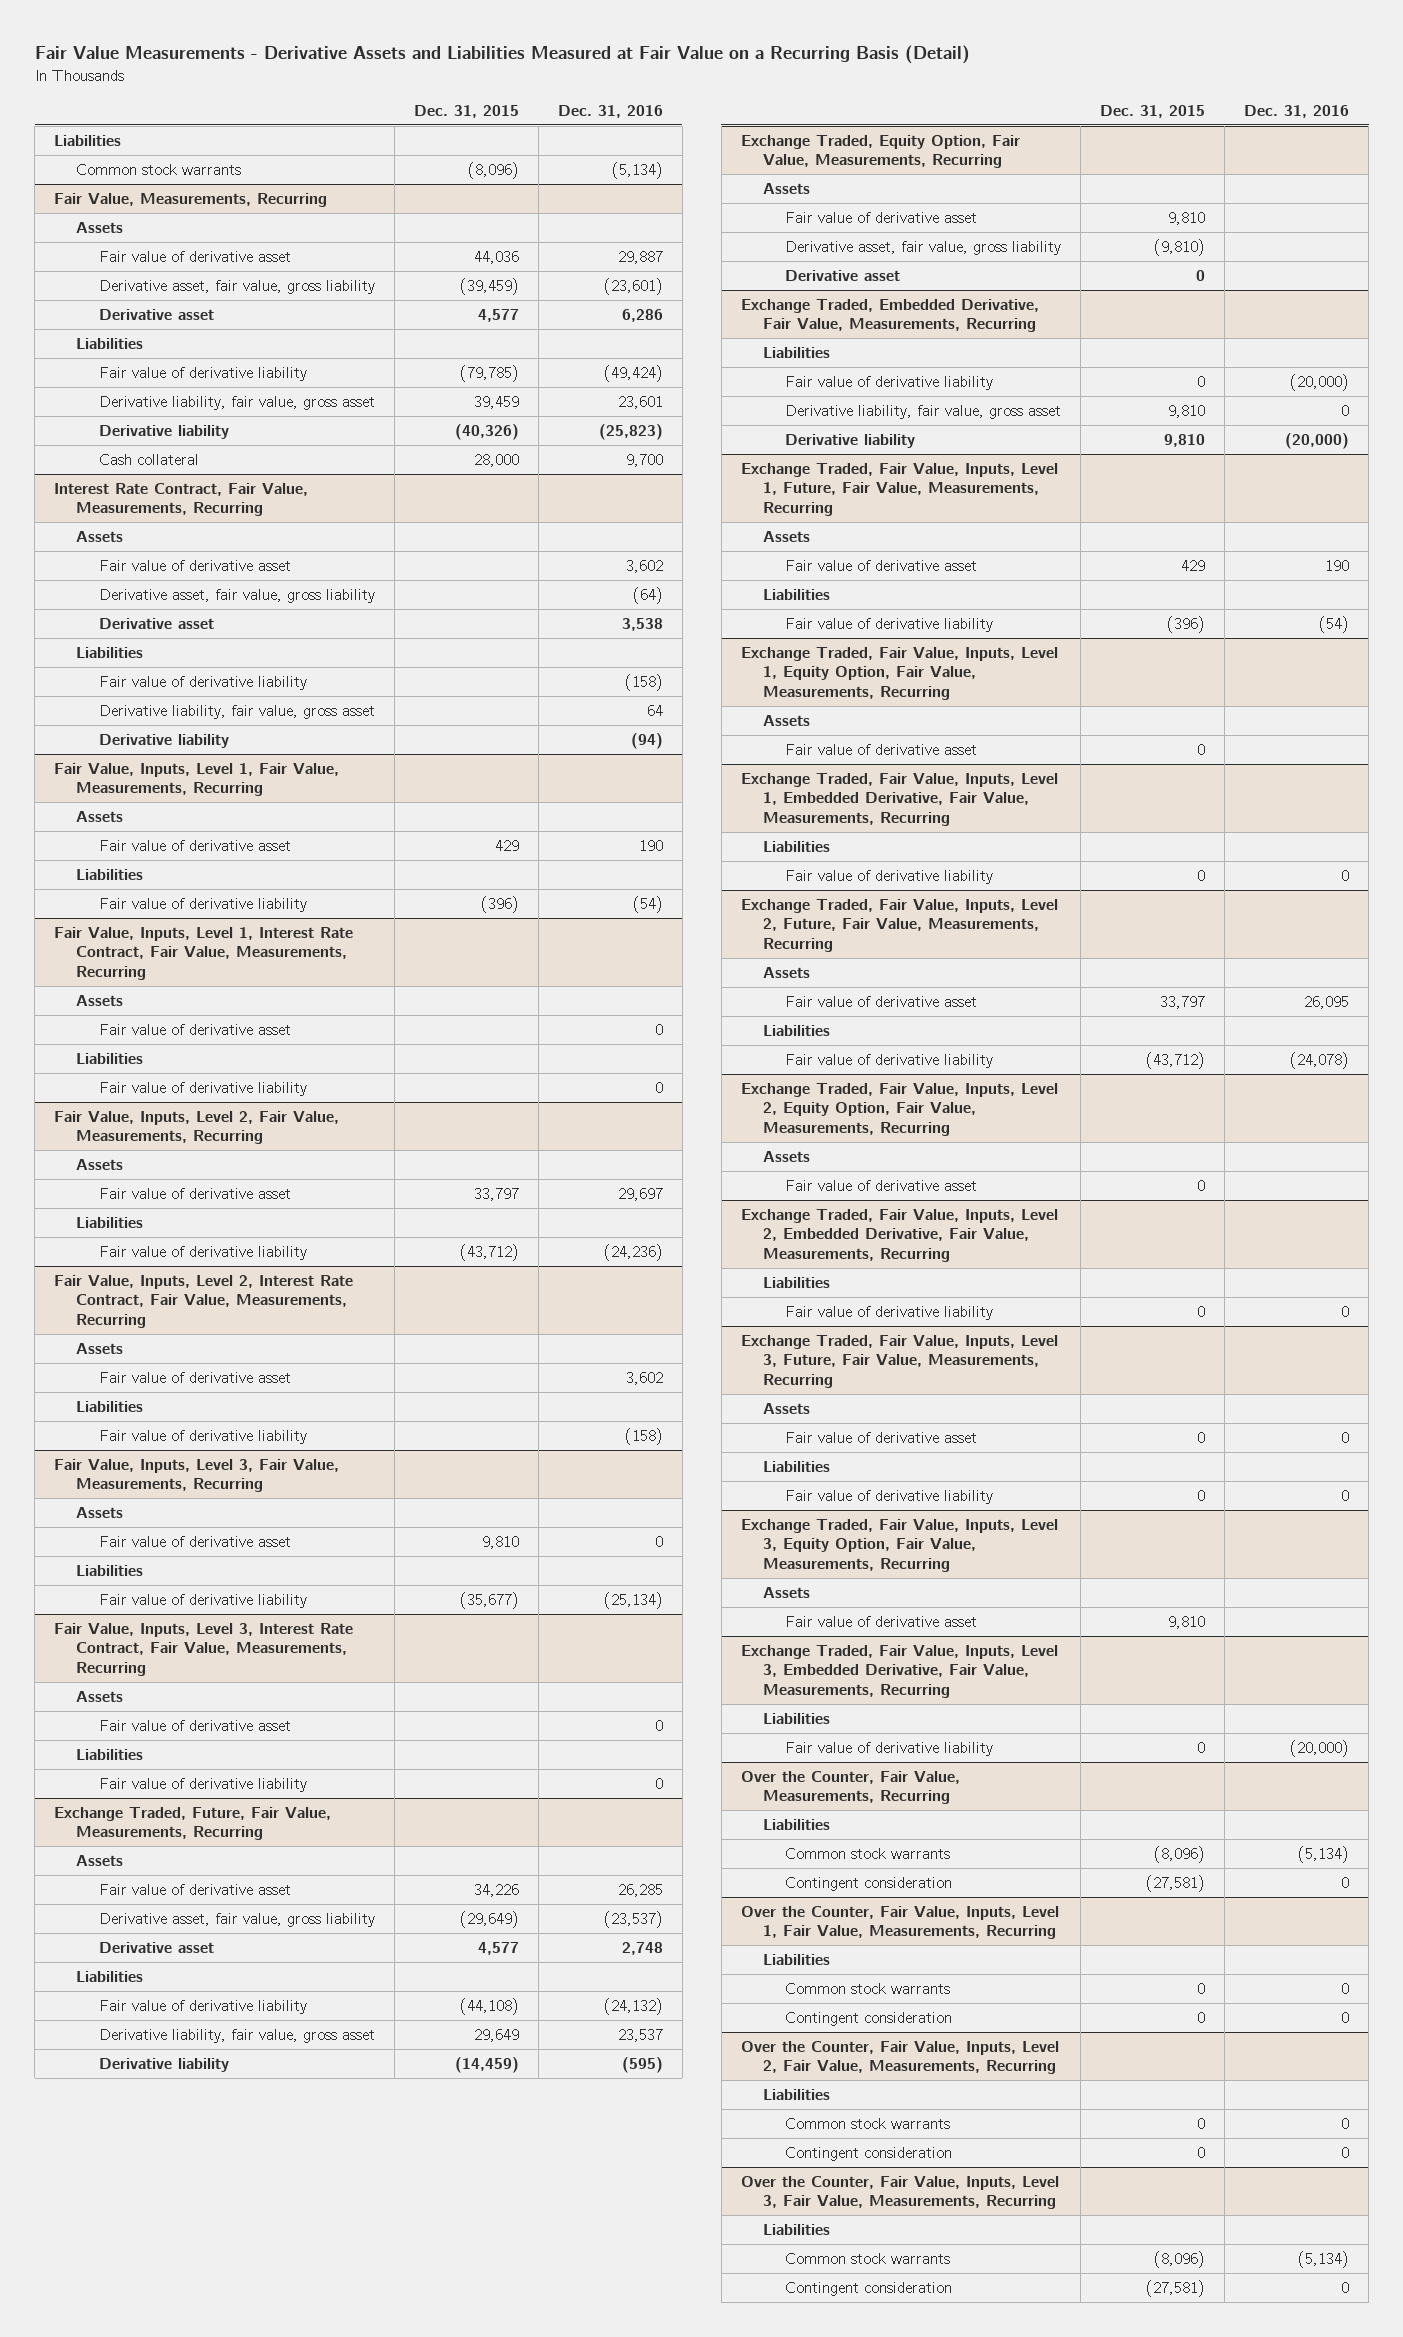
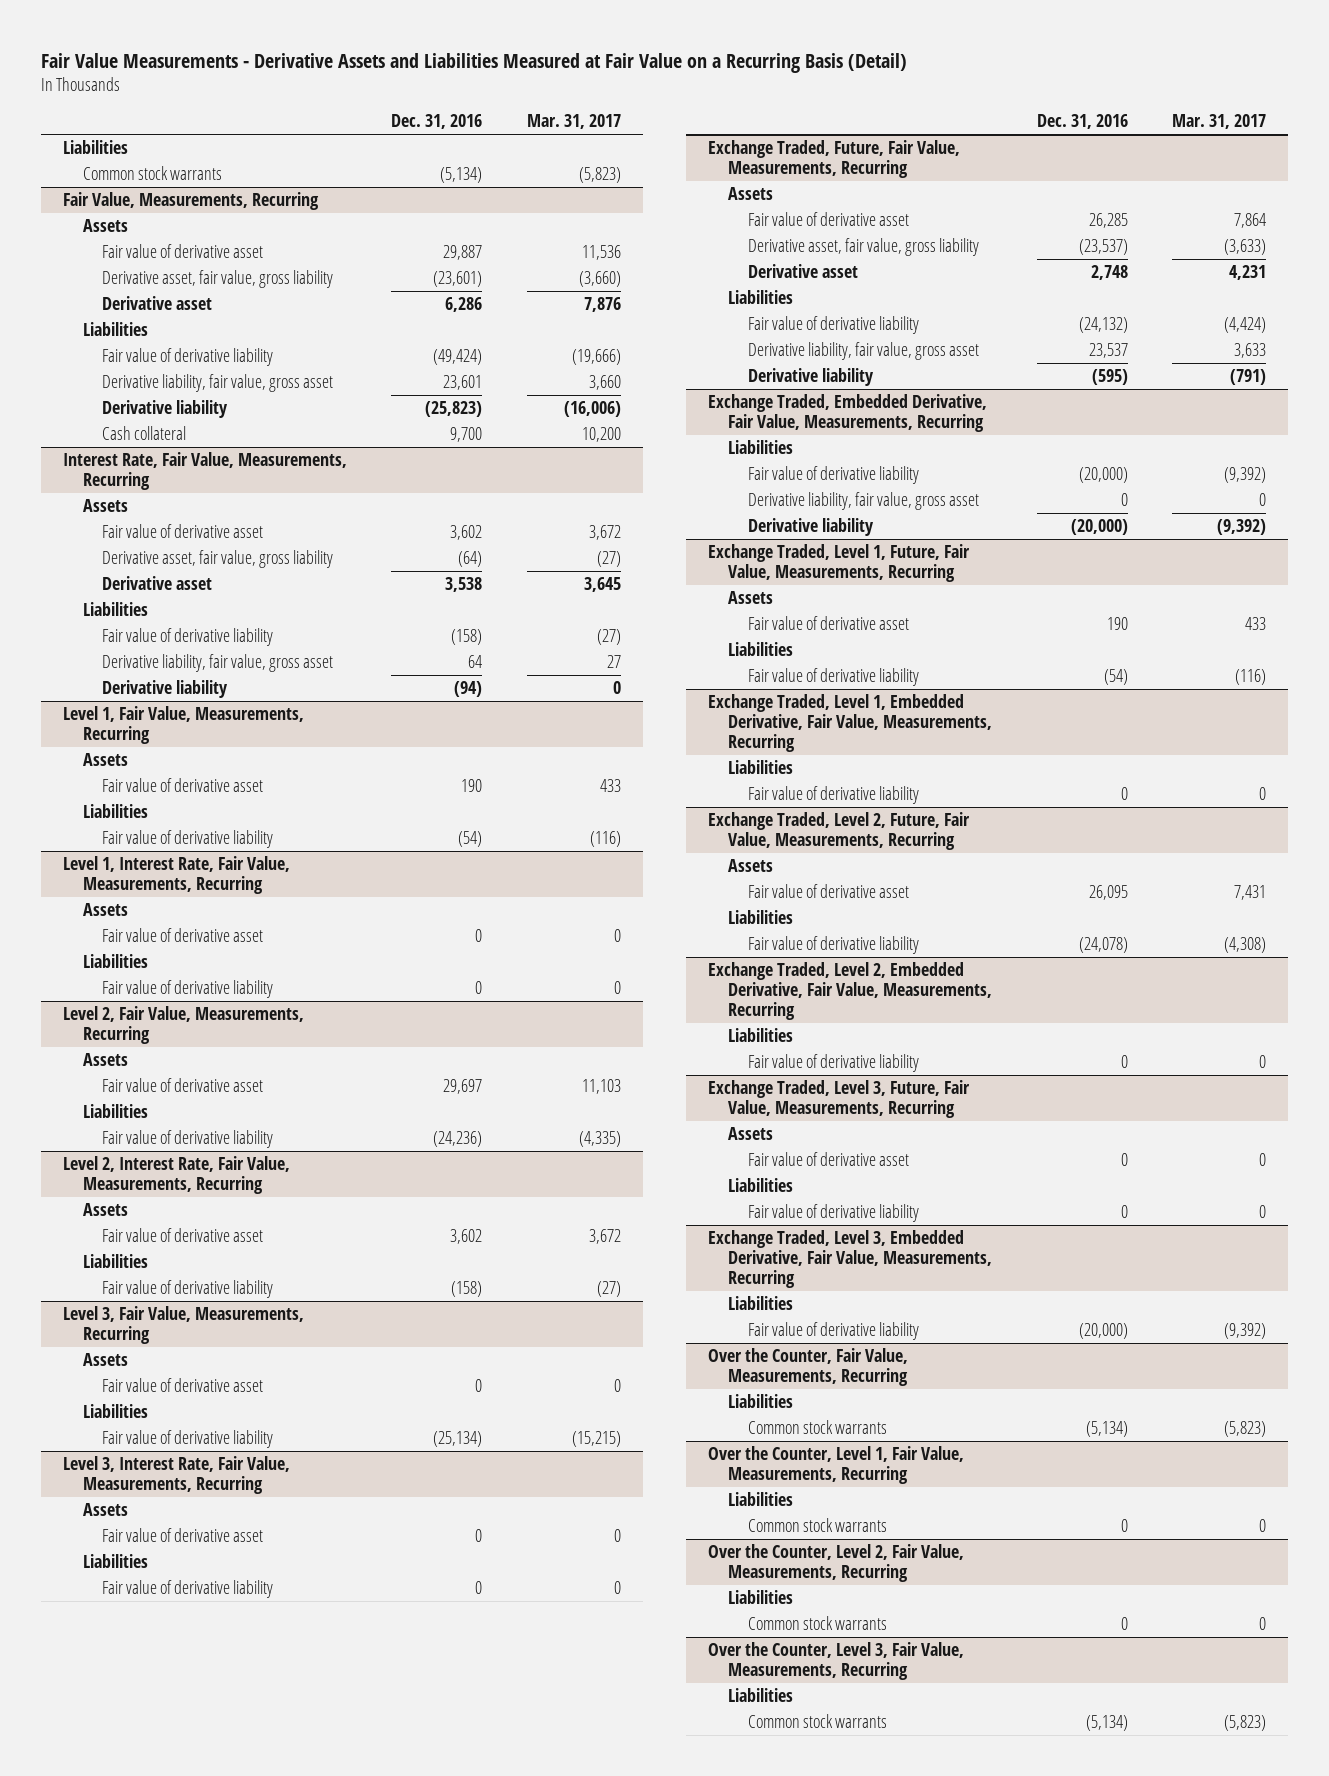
[413,105,519,119] Dec. 31, 2015 -> none
none -> [526,114,621,130] Mar. 31, 2017
[54,482,309,517] Interest Rate Contract, Fair Value, Measurements, Recurring -> [62,452,347,491] Interest Rate, Fair Value, Measurements, Recurring
[54,762,340,797] Fair Value, Inputs, Level 1, Fair Value, Measurements, Recurring -> [62,706,304,745] Level 1, Fair Value, Measurements, Recurring
[54,926,354,981] Fair Value, Inputs, Level 1, Interest Rate Contract, Fair Value, Measurements, Recurring -> [62,856,290,895] Level 1, Interest Rate, Fair Value, Measurements, Recurring
[54,1110,340,1145] Fair Value, Inputs, Level 2, Fair Value, Measurements, Recurring -> [62,1006,304,1045] Level 2, Fair Value, Measurements, Recurring
[54,1274,354,1329] Fair Value, Inputs, Level 2, Interest Rate Contract, Fair Value, Measurements, Recurring -> [62,1156,290,1195] Level 2, Interest Rate, Fair Value, Measurements, Recurring
[54,1458,340,1493] Fair Value, Inputs, Level 3, Fair Value, Measurements, Recurring -> [62,1306,304,1345] Level 3, Fair Value, Measurements, Recurring
[54,1622,354,1677] Fair Value, Inputs, Level 3, Interest Rate Contract, Fair Value, Measurements, Recurring -> [62,1456,290,1495] Level 3, Interest Rate, Fair Value, Measurements, Recurring
[740,134,1020,169] Exchange Traded, Equity Option, Fair Value, Measurements, Recurring -> none
[763,182,811,194] Assets -> none
[785,211,978,223] Fair value of derivative asset -> none
[785,240,1062,255] Derivative asset, fair value, gross liability -> none
[785,269,901,281] Derivative asset -> none
[740,462,1058,517] Exchange Traded, Fair Value, Inputs, Level 1, Future, Fair Value, Measurements, Recurring -> [708,544,971,583] Exchange Traded, Level 1, Future, Fair Value, Measurements, Recurring
[740,646,1058,701] Exchange Traded, Fair Value, Inputs, Level 1, Equity Option, Fair Value, Measurements, Recurring -> none
[763,714,811,726] Assets -> none
[785,743,978,755] Fair value of derivative asset -> none
[740,772,1058,827] Exchange Traded, Fair Value, Inputs, Level 1, Embedded Derivative, Fair Value, Measurements, Recurring -> [708,694,992,753] Exchange Traded, Level 1, Embedded Derivative, Fair Value, Measurements, Recurring
[740,898,1058,953] Exchange Traded, Fair Value, Inputs, Level 2, Future, Fair Value, Measurements, Recurring -> [708,812,971,851] Exchange Traded, Level 2, Future, Fair Value, Measurements, Recurring
[740,1082,1058,1137] Exchange Traded, Fair Value, Inputs, Level 2, Equity Option, Fair Value, Measurements, Recurring -> none
[763,1150,811,1162] Assets -> none
[785,1179,978,1191] Fair value of derivative asset -> none
[740,1208,1058,1263] Exchange Traded, Fair Value, Inputs, Level 2, Embedded Derivative, Fair Value, Measurements, Recurring -> [708,962,992,1021] Exchange Traded, Level 2, Embedded Derivative, Fair Value, Measurements, Recurring
[740,1334,1058,1389] Exchange Traded, Fair Value, Inputs, Level 3, Future, Fair Value, Measurements, Recurring -> [708,1080,971,1119] Exchange Traded, Level 3, Future, Fair Value, Measurements, Recurring
[740,1518,1058,1573] Exchange Traded, Fair Value, Inputs, Level 3, Equity Option, Fair Value, Measurements, Recurring -> none
[763,1586,811,1598] Assets -> none
[785,1615,978,1627] Fair value of derivative asset -> none
[740,1644,1058,1699] Exchange Traded, Fair Value, Inputs, Level 3, Embedded Derivative, Fair Value, Measurements, Recurring -> [708,1230,992,1289] Exchange Traded, Level 3, Embedded Derivative, Fair Value, Measurements, Recurring
[785,1876,953,1891] Contingent consideration -> none
[740,1905,1059,1940] Over the Counter, Fair Value, Inputs, Level 1, Fair Value, Measurements, Recurring -> [708,1446,965,1485] Over the Counter, Level 1, Fair Value, Measurements, Recurring
[785,2011,953,2026] Contingent consideration -> none
[740,2040,1059,2075] Over the Counter, Fair Value, Inputs, Level 2, Fair Value, Measurements, Recurring -> [708,1544,965,1583] Over the Counter, Level 2, Fair Value, Measurements, Recurring
[785,2146,953,2161] Contingent consideration -> none
[740,2175,1059,2210] Over the Counter, Fair Value, Inputs, Level 3, Fair Value, Measurements, Recurring -> [708,1642,965,1681] Over the Counter, Level 3, Fair Value, Measurements, Recurring
[785,2281,953,2296] Contingent consideration -> none

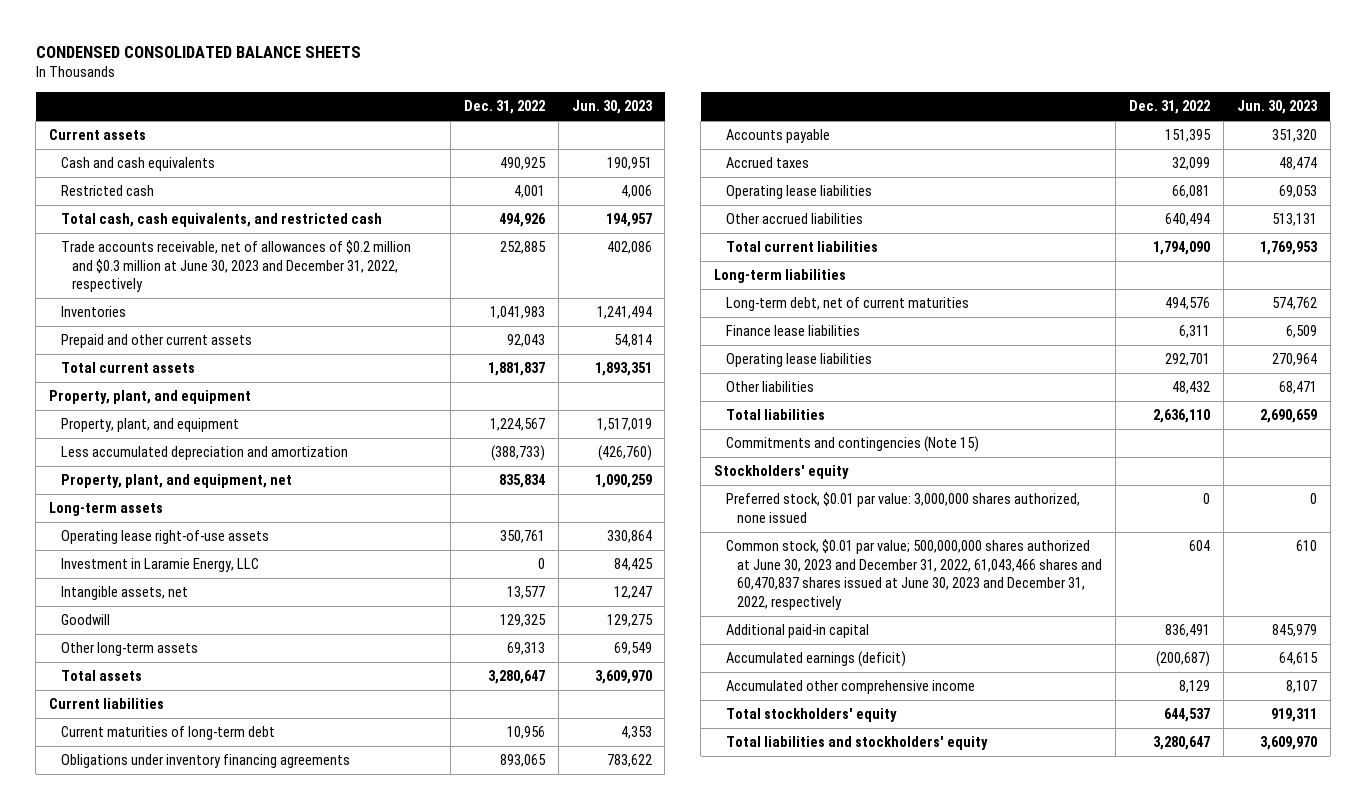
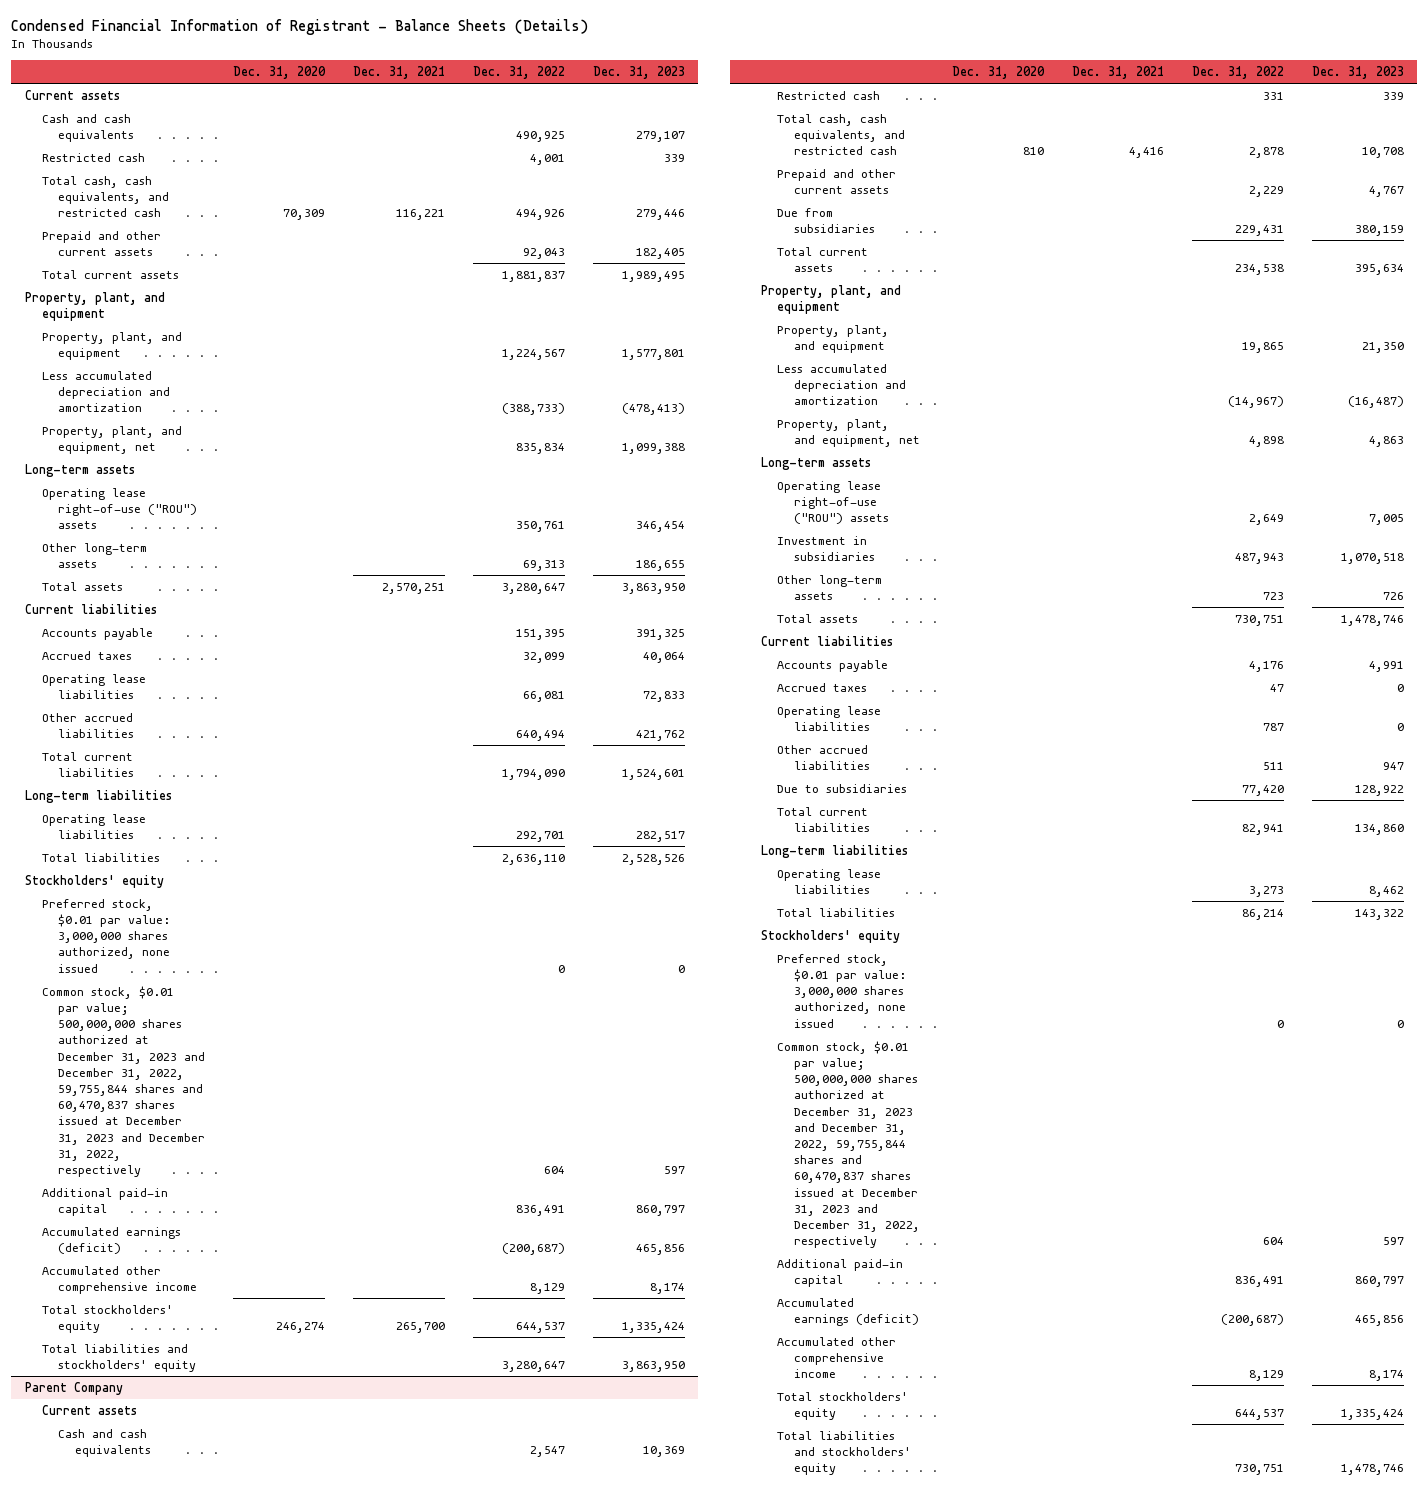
[35,46,361,59] CONDENSED CONSOLIDATED BALANCE SHEETS -> [11,18,589,35] Condensed Financial Information of Registrant - Balance Sheets (Details)
[571,100,653,115] Jun. 30, 2023 -> none
none -> [233,65,327,79] Dec. 31, 2020
none -> [352,65,445,79] Dec. 31, 2021
none -> [592,65,685,79] Dec. 31, 2023
[60,240,411,293] Trade accounts receivable, net of allowances of $0.2 million and $0.3 million at June 30, 2023 and December 31, 2022, respectively -> none
[60,306,126,318] Inventories -> none
[60,558,259,573] Investment in Laramie Energy, LLC -> none
[60,586,188,601] Intangible assets, net -> none
[60,614,110,626] Goodwill -> none
[60,530,269,545] Operating lease right-of-use assets -> [41,487,198,530] Operating lease right-of-use ("ROU") assets
[60,726,275,741] Current maturities of long-term debt -> none
[60,754,350,769] Obligations under inventory financing agreements -> none
[725,297,969,312] Long-term debt, net of current maturities -> none
[725,325,860,337] Finance lease liabilities -> none
[725,381,814,393] Other liabilities -> none
[725,436,979,453] Commitments and contingencies (Note 15) -> none
[725,539,1103,610] Common stock, $0.01 par value; 500,000,000 shares authorized at June 30, 2023 and December 31, 2022, 61,043,466 shares and 60,470,837 shares issued at June 30, 2023 and December 31, 2022, respectively -> [41,985,206,1178] Common stock, $0.01 par value; 500,000,000 shares authorized at December 31, 2023 and December 31, 2022, 59,755,844 shares and 60,470,837 shares issued at December 31, 2023 and December 31, 2022, respectively
none -> [24,1381,123,1395] Parent Company
none -> [41,1404,137,1415] Current assets
none -> [58,1428,151,1457] Cash and cash equivalents
none -> [777,90,881,100] Restricted cash
none -> [777,113,905,156] Total cash, cash equivalents, and restricted cash
none -> [777,168,897,194] Prepaid and other current assets
none -> [777,207,875,233] Due from subsidiaries
none -> [777,246,869,272] Total current assets
none -> [760,284,901,314] Property, plant, and equipment
none -> [777,324,890,353] Property, plant, and equipment
none -> [777,363,906,406] Less accumulated depreciation and amortization
none -> [777,418,920,447] Property, plant, and equipment, net
none -> [760,456,871,470] Long-term assets
none -> [777,480,889,525] Operating lease right-of-use ("ROU") assets
none -> [777,535,875,561] Investment in subsidiaries
none -> [777,574,883,600] Other long-term assets
none -> [777,613,859,623] Total assets
none -> [760,635,893,646] Current liabilities
none -> [777,659,889,672] Accounts payable
none -> [777,682,868,692] Accrued taxes
none -> [777,705,882,731] Operating lease liabilities
none -> [777,744,870,770] Other accrued liabilities
none -> [777,783,908,793] Due to subsidiaries
none -> [777,806,870,832] Total current liabilities
none -> [760,844,908,858] Long-term liabilities
none -> [777,868,882,894] Operating lease liabilities
none -> [777,907,896,917] Total liabilities
none -> [760,929,900,943] Stockholders' equity
none -> [777,953,906,1028] Preferred stock, $0.01 par value: 3,000,000 shares authorized, none issued
none -> [777,1040,920,1249] Common stock, $0.01 par value; 500,000,000 shares authorized at December 31, 2023 and December 31, 2022, 59,755,844 shares and 60,470,837 shares issued at December 31, 2023 and December 31, 2022, respectively
none -> [777,1258,904,1287] Additional paid-in capital
none -> [777,1297,919,1326] Accumulated earnings (deficit)
none -> [777,1336,897,1379] Accumulated other comprehensive income
none -> [777,1391,909,1420] Total stockholders' equity
none -> [777,1430,911,1476] Total liabilities and stockholders' equity

